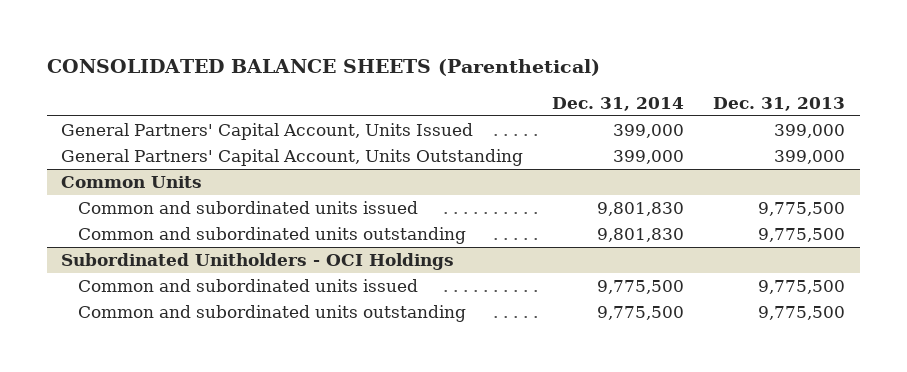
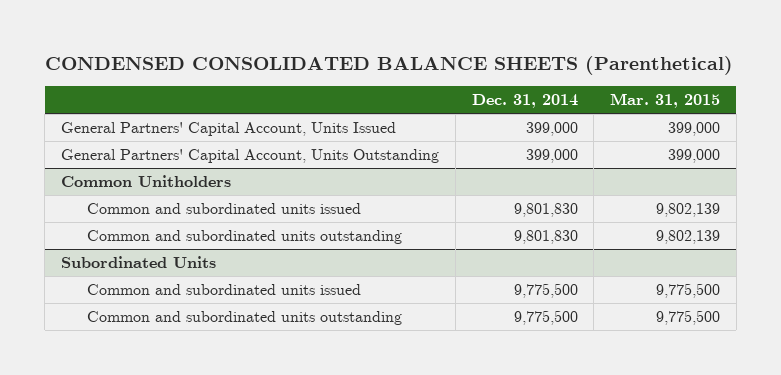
[47,59,601,77] CONSOLIDATED BALANCE SHEETS (Parenthetical) -> [44,56,733,76] CONDENSED CONSOLIDATED BALANCE SHEETS (Parenthetical)
[713,96,846,111] Dec. 31, 2013 -> none
none -> [609,93,720,109] Mar. 31, 2015
[61,176,203,189] Common Units -> [61,175,232,188] Common Unitholders
[61,253,455,271] Subordinated Unitholders - OCI Holdings -> none
none -> [61,256,217,269] Subordinated Units

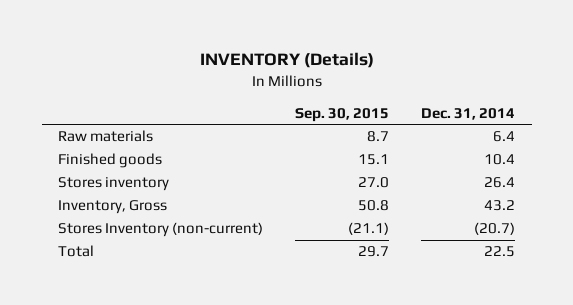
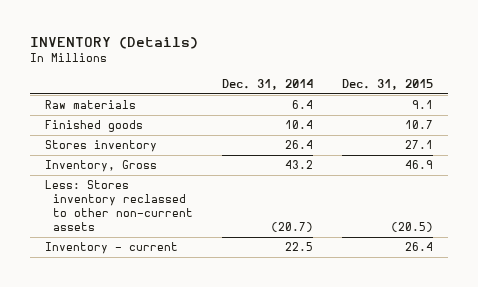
[295,107,390,122] Sep. 30, 2015 -> none
none -> [342,79,434,91] Dec. 31, 2015
[57,222,263,238] Stores Inventory (non-current) -> none
none -> [44,180,193,232] Less: Stores inventory reclassed to other non-current assets
[57,245,94,258] Total -> [44,242,178,255] Inventory - current

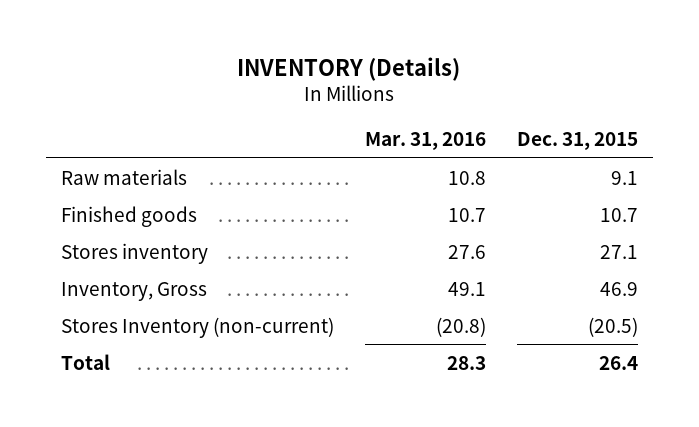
[221,79,313,91] Dec. 31, 2014 -> none
none -> [364,132,486,151] Mar. 31, 2016
[44,180,193,232] Less: Stores inventory reclassed to other non-current assets -> [61,316,335,338] Stores Inventory (non-current)
[44,242,178,255] Inventory - current -> [61,353,111,370] Total

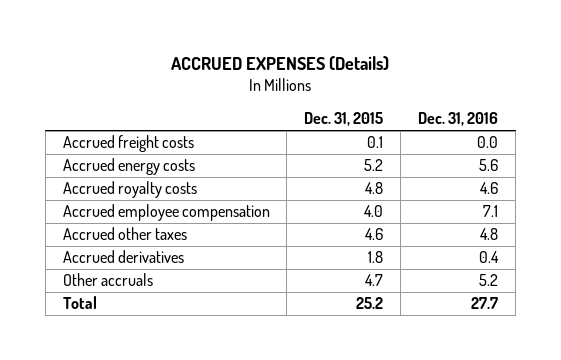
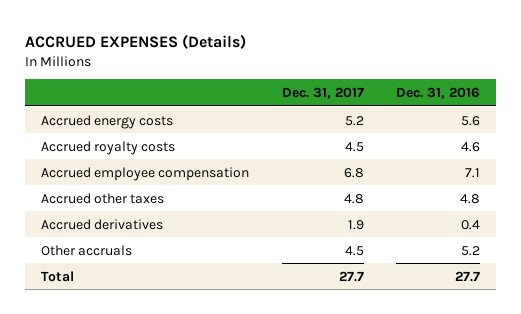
[304,112,384,127] Dec. 31, 2015 -> none
none -> [281,87,364,100] Dec. 31, 2017
[62,135,194,153] Accrued freight costs -> none

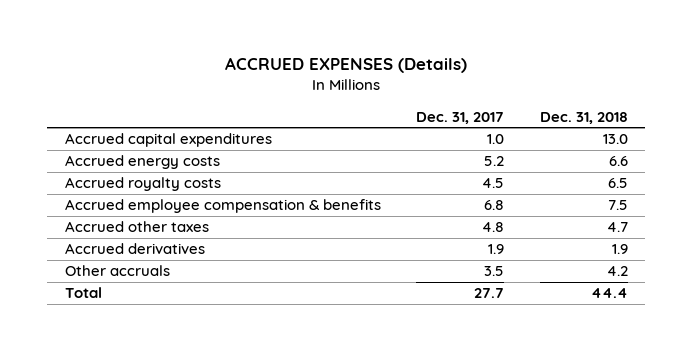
[395,87,480,100] Dec. 31, 2016 -> none
none -> [539,111,628,124] Dec. 31, 2018
none -> [64,133,272,148] Accrued capital expenditures
[41,166,250,181] Accrued employee compensation -> [64,199,381,214] Accrued employee compensation & benefits
[344,245,364,256] 4.5 -> [484,266,505,277] 3.5

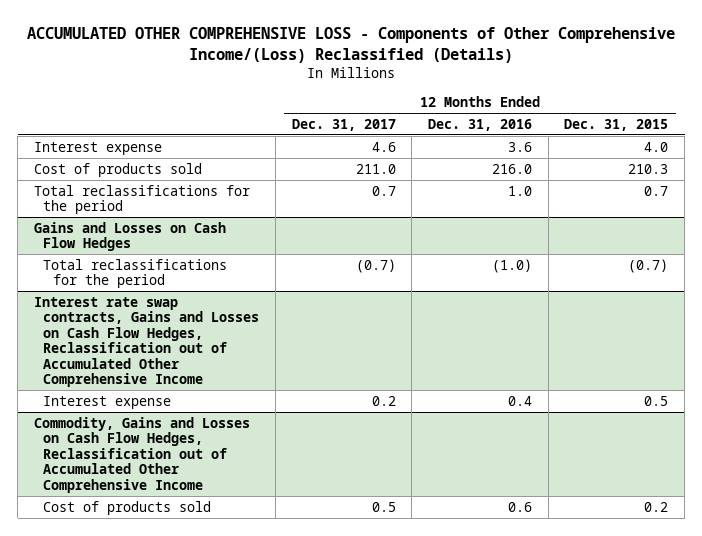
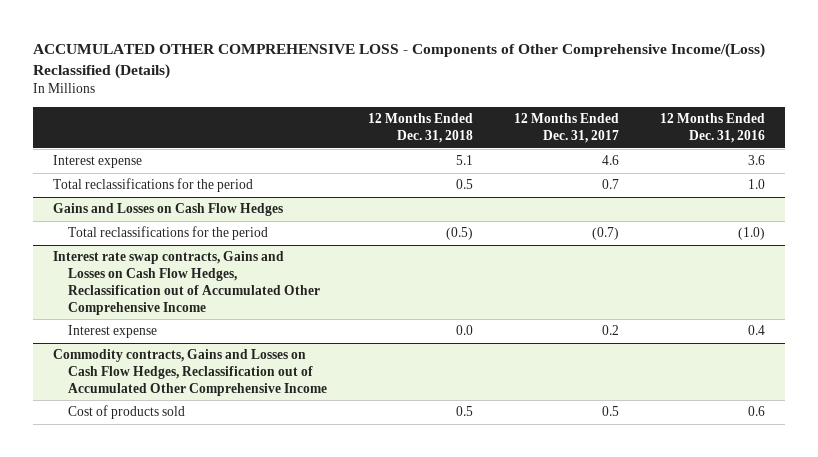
[564,118,669,131] Dec. 31, 2015 -> none
none -> [368,113,474,144] 12 Months Ended Dec. 31, 2018
[33,162,202,177] Cost of products sold -> none
[33,416,250,493] Commodity, Gains and Losses on Cash Flow Hedges, Reclassification out of Accumulated Other Comprehensive Income -> [53,349,328,396] Commodity contracts, Gains and Losses on Cash Flow Hedges, Reclassification out of Accumulated Other Comprehensive Income

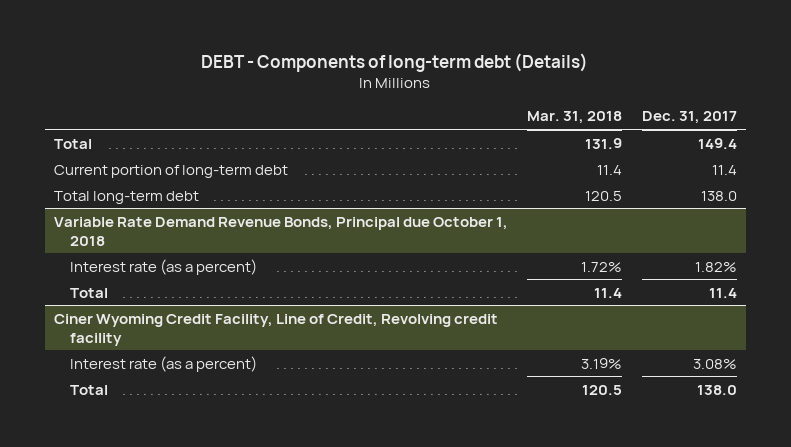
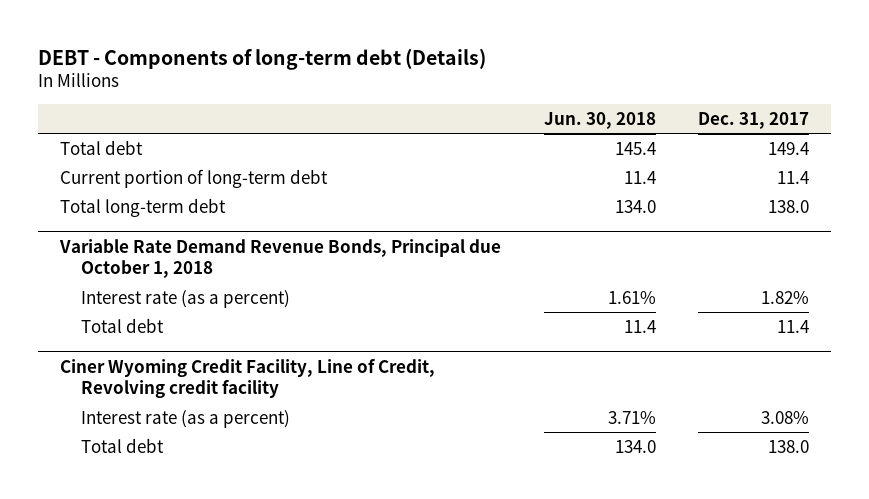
[527,111,623,125] Mar. 31, 2018 -> none
none -> [543,111,656,129] Jun. 30, 2018
[54,138,93,149] Total -> [59,139,143,155] Total debt
[70,287,109,298] Total -> [81,317,165,333] Total debt
[70,384,109,395] Total -> [81,437,165,453] Total debt

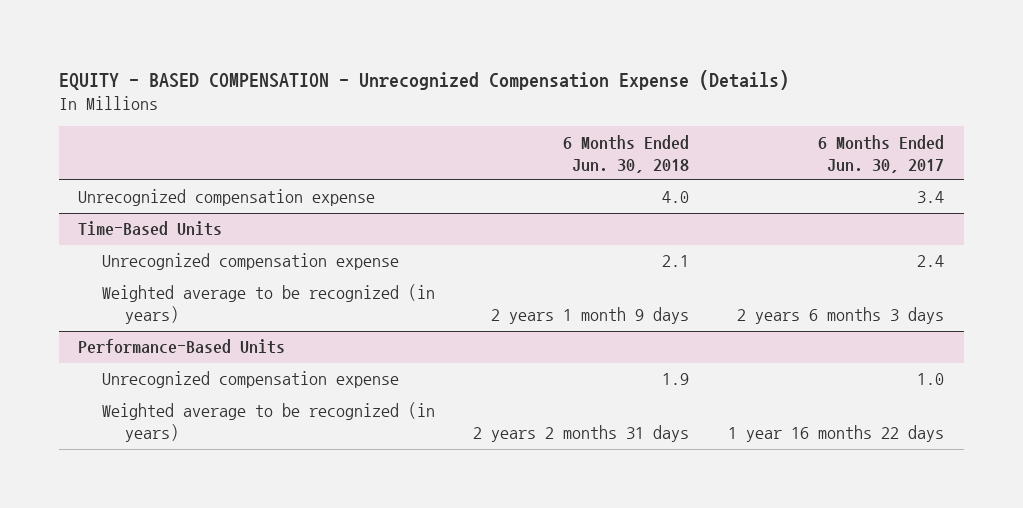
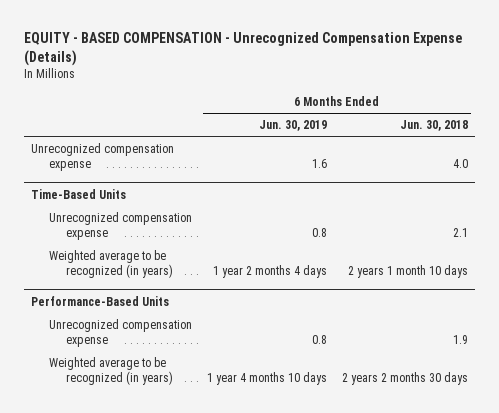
[818,134,945,173] 6 Months Ended Jun. 30, 2017 -> none
none -> [258,120,327,132] Jun. 30, 2019
[491,307,690,325] 2 years 1 month 9 days -> [347,265,468,279] 2 years 1 month 10 days
[473,425,690,443] 2 years 2 months 31 days -> [341,372,468,386] 2 years 2 months 30 days

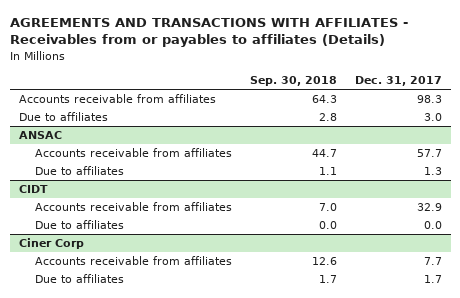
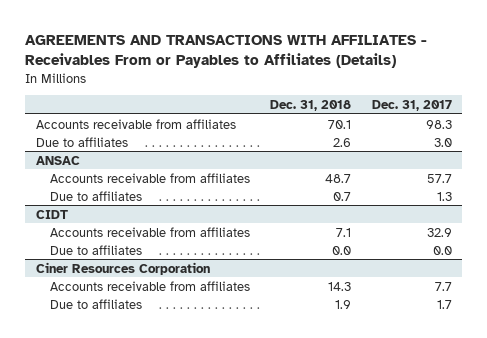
[9,18,408,48] AGREEMENTS AND TRANSACTIONS WITH AFFILIATES - Receivables from or payables to affiliates (Details) -> [25,35,428,69] AGREEMENTS AND TRANSACTIONS WITH AFFILIATES - Receivables From or Payables to Affiliates (Details)
[249,76,337,87] Sep. 30, 2018 -> none
none -> [270,99,352,111] Dec. 31, 2018
[18,238,84,250] Ciner Corp -> [35,261,210,275] Ciner Resources Corporation

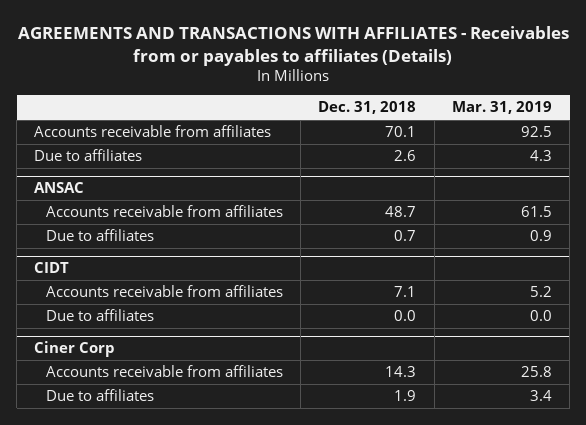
[25,35,428,69] AGREEMENTS AND TRANSACTIONS WITH AFFILIATES - Receivables From or Payables to Affiliates (Details) -> [18,26,570,66] AGREEMENTS AND TRANSACTIONS WITH AFFILIATES - Receivables from or payables to affiliates (Details)
[371,99,452,111] Dec. 31, 2017 -> none
none -> [451,101,552,115] Mar. 31, 2019
[35,261,210,275] Ciner Resources Corporation -> [34,341,116,358] Ciner Corp

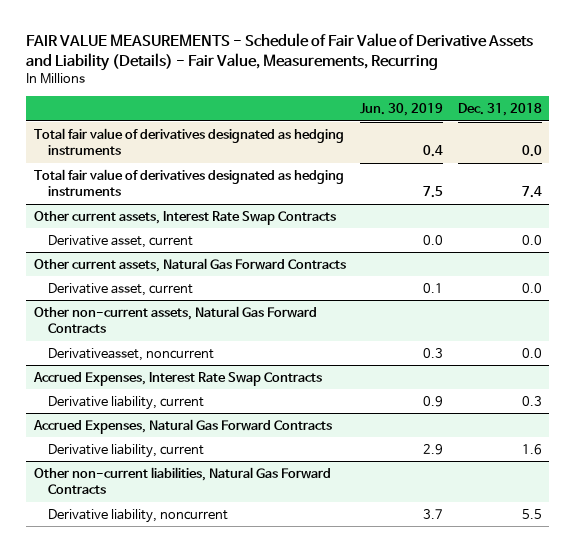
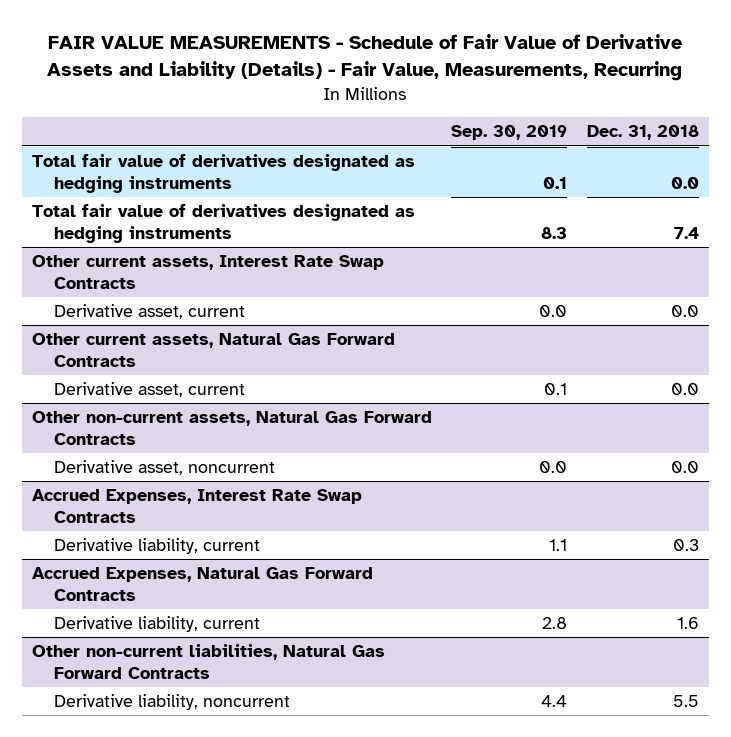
[360,103,444,117] Jun. 30, 2019 -> none
none -> [451,125,568,141] Sep. 30, 2019
[47,347,214,361] Derivativeasset, noncurrent -> [53,460,275,476] Derivative asset, noncurrent

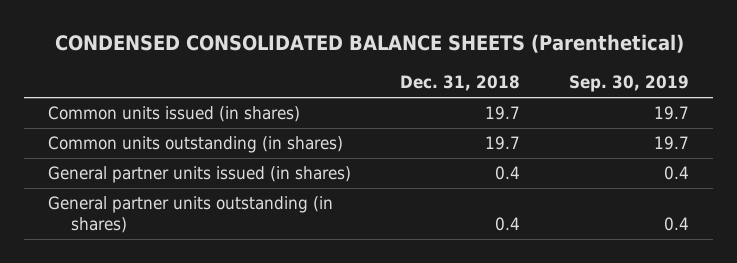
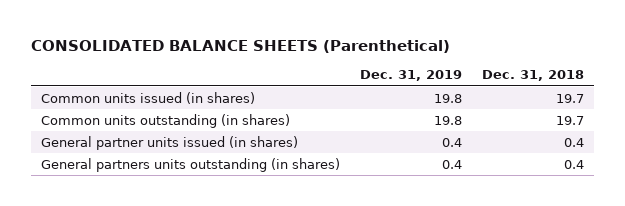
[54,34,684,54] CONDENSED CONSOLIDATED BALANCE SHEETS (Parenthetical) -> [30,39,450,53] CONSOLIDATED BALANCE SHEETS (Parenthetical)
[568,75,689,93] Sep. 30, 2019 -> none
none -> [359,70,462,82] Dec. 31, 2019
[48,196,334,234] General partner units outstanding (in shares) -> [40,157,340,172] General partners units outstanding (in shares)

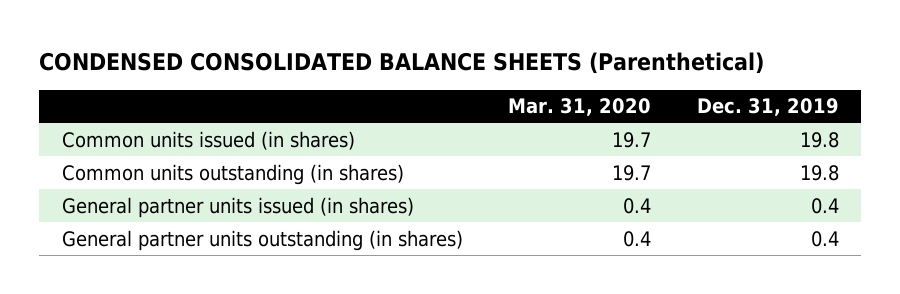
[30,39,450,53] CONSOLIDATED BALANCE SHEETS (Parenthetical) -> [39,51,765,74] CONDENSED CONSOLIDATED BALANCE SHEETS (Parenthetical)
[481,70,584,82] Dec. 31, 2018 -> none
none -> [508,98,652,117] Mar. 31, 2020
[40,157,340,172] General partners units outstanding (in shares) -> [61,229,463,251] General partner units outstanding (in shares)

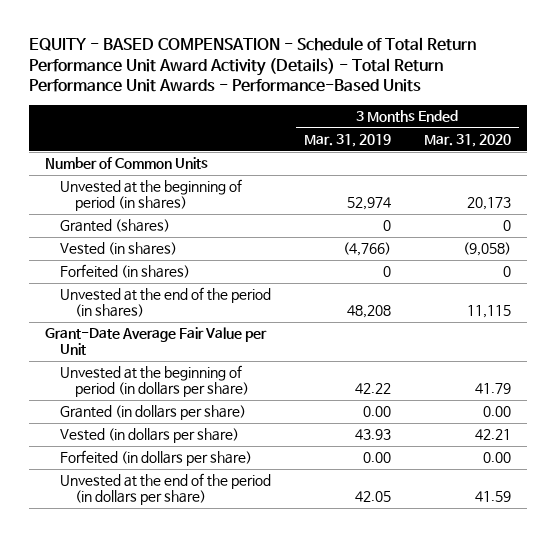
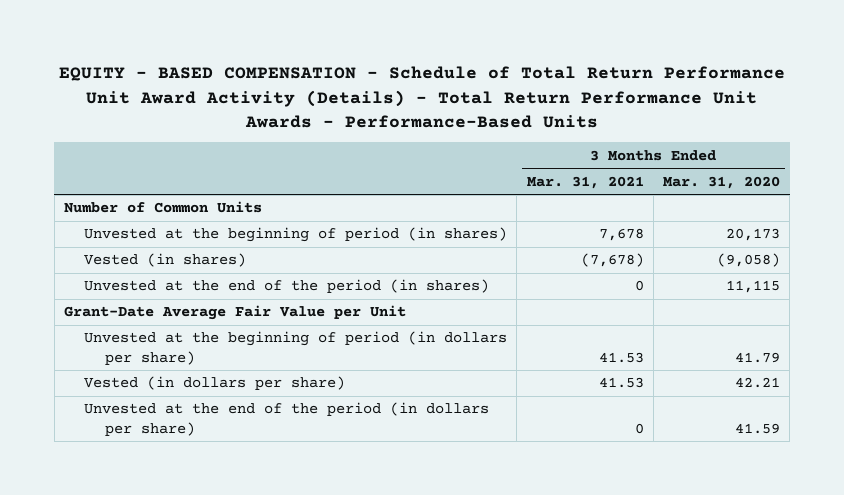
[303,134,391,148] Mar. 31, 2019 -> none
none -> [526,175,644,189] Mar. 31, 2021
[60,219,171,233] Granted (shares) -> none
[60,264,191,279] Forfeited (in shares) -> none
[60,405,247,421] Granted (in dollars per share) -> none
[60,450,253,467] Forfeited (in dollars per share) -> none

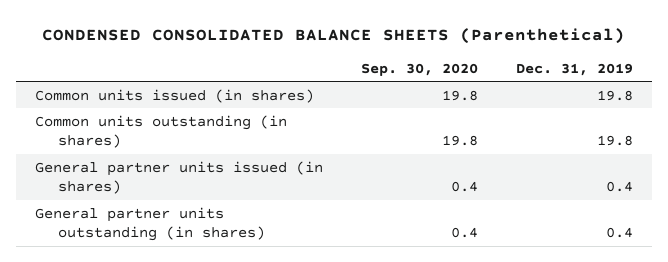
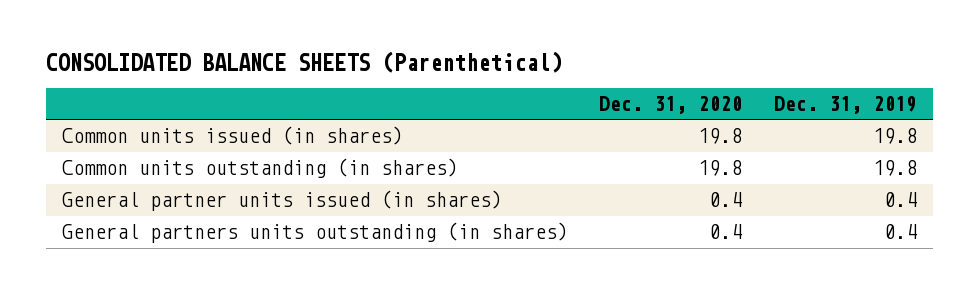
[42,27,626,44] CONDENSED CONSOLIDATED BALANCE SHEETS (Parenthetical) -> [46,51,563,74] CONSOLIDATED BALANCE SHEETS (Parenthetical)
[361,62,479,76] Sep. 30, 2020 -> none
none -> [599,95,743,114] Dec. 31, 2020
[35,206,266,242] General partner units outstanding (in shares) -> [61,222,568,244] General partners units outstanding (in shares)

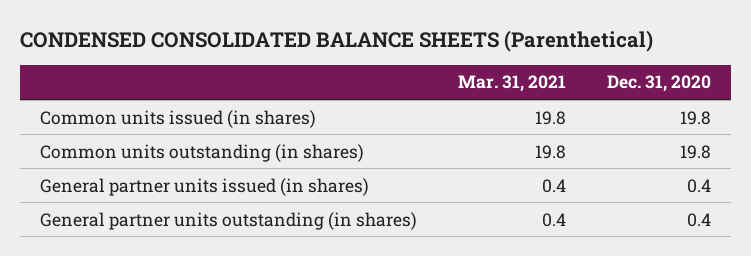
[46,51,563,74] CONSOLIDATED BALANCE SHEETS (Parenthetical) -> [19,30,653,53] CONDENSED CONSOLIDATED BALANCE SHEETS (Parenthetical)
[773,95,917,114] Dec. 31, 2019 -> none
none -> [457,75,566,93] Mar. 31, 2021
[61,222,568,244] General partners units outstanding (in shares) -> [40,211,418,230] General partner units outstanding (in shares)

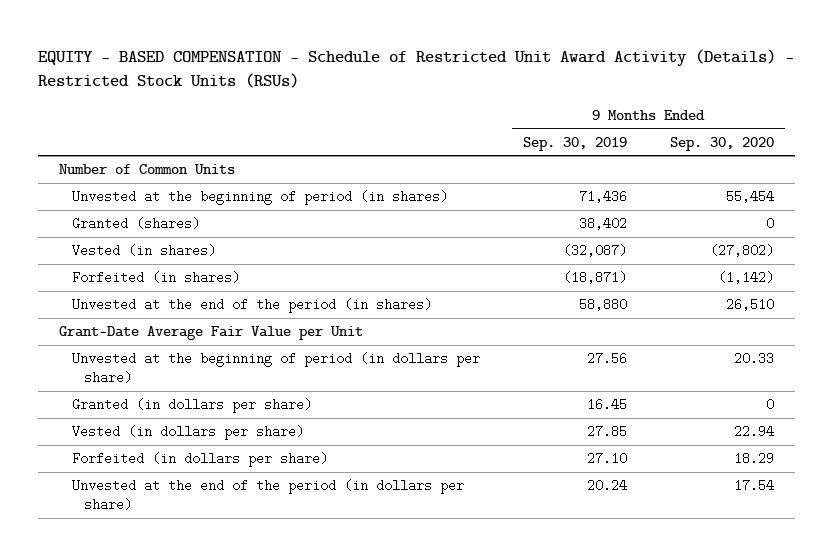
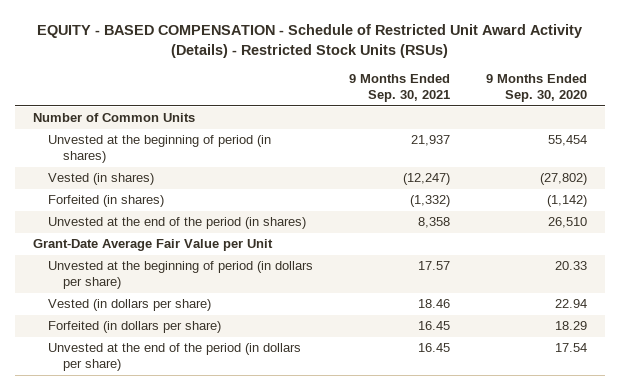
[522,136,627,151] Sep. 30, 2019 -> none
none -> [348,74,450,103] 9 Months Ended Sep. 30, 2021
[71,217,200,231] Granted (shares) -> none
[71,398,312,414] Granted (in dollars per share) -> none

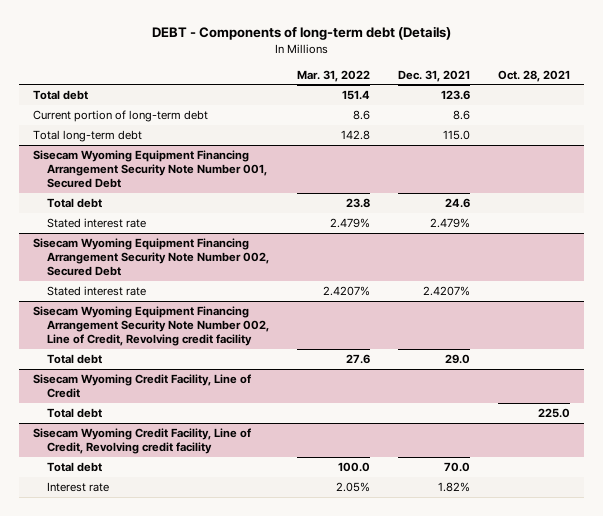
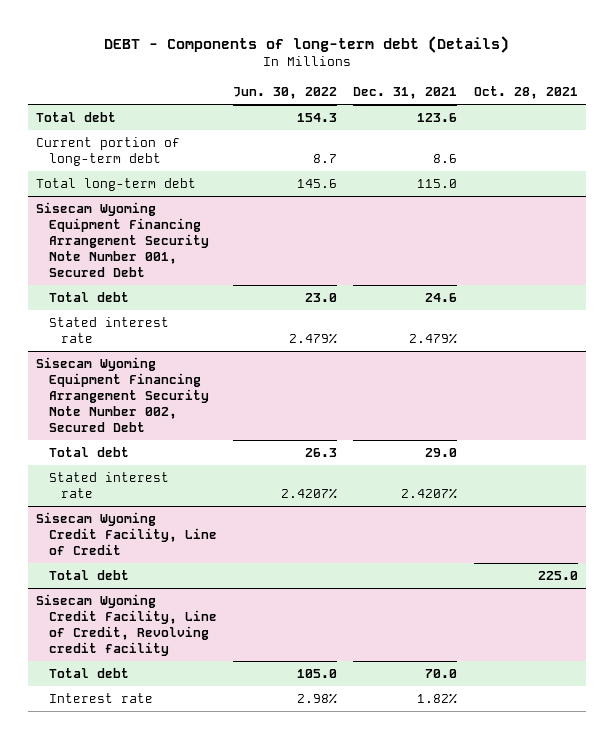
[296,69,370,82] Mar. 31, 2022 -> none
none -> [232,87,337,100] Jun. 30, 2022
[33,306,269,346] Sisecam Wyoming Equipment Financing Arrangement Security Note Number 002, Line of Credit, Revolving credit facility -> none
[46,286,146,297] Stated interest rate -> [48,472,169,499] Stated interest rate

